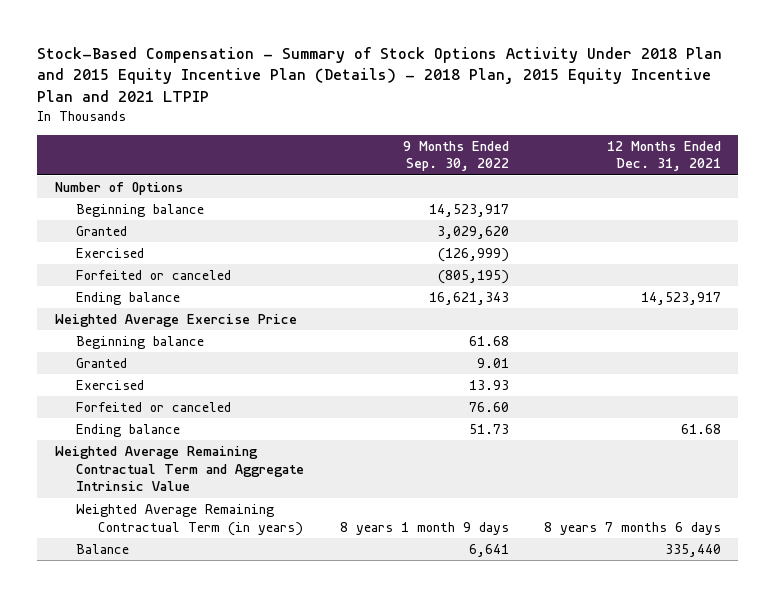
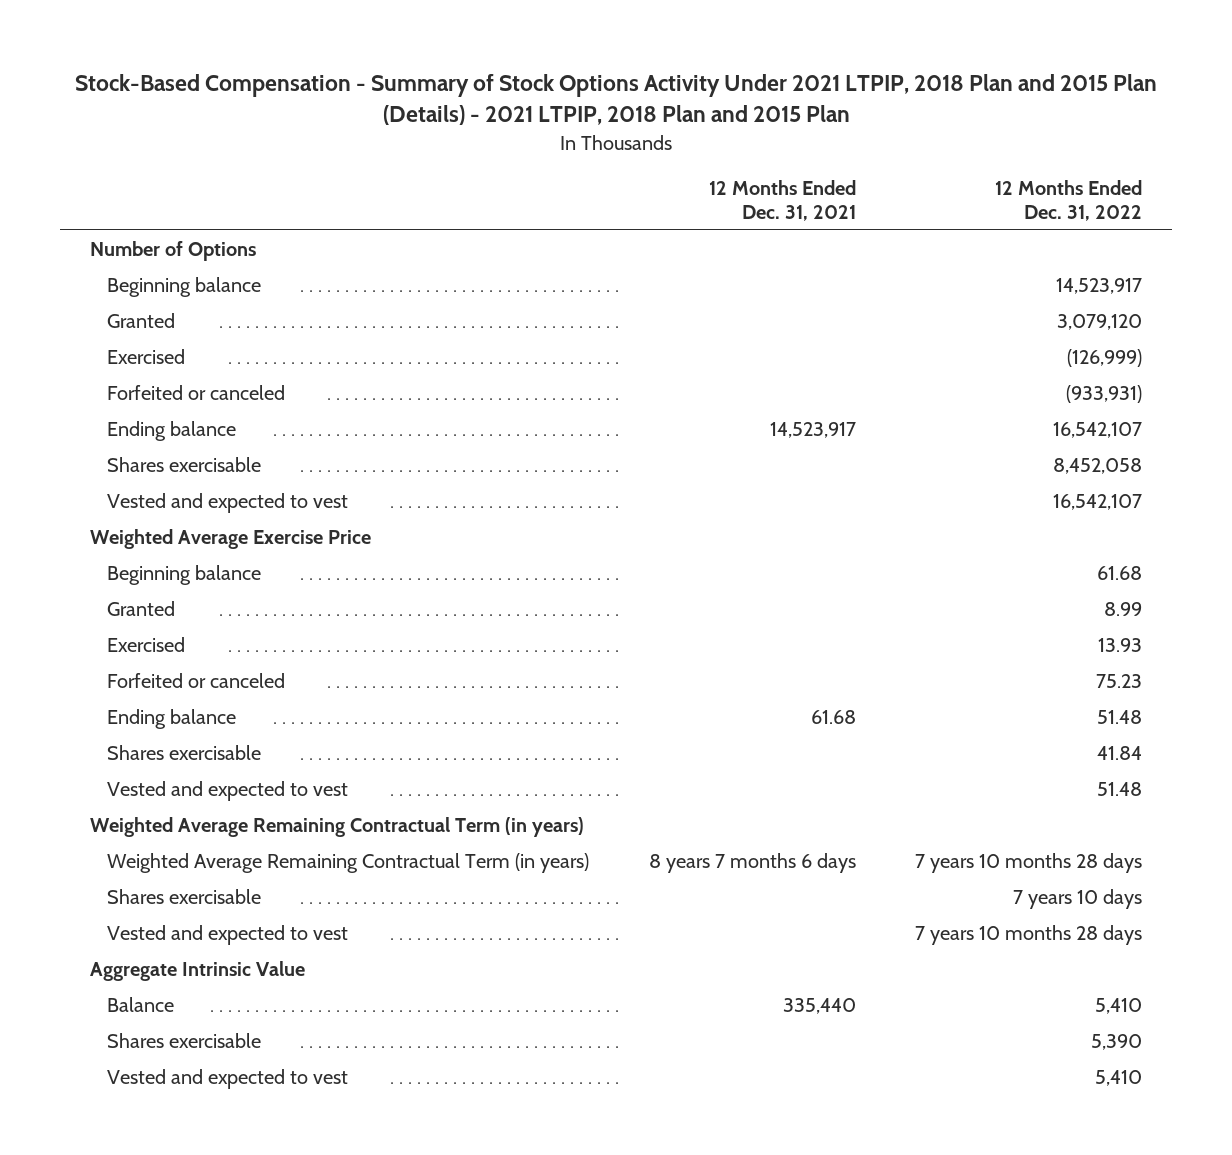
[37,46,723,103] Stock-Based Compensation - Summary of Stock Options Activity Under 2018 Plan and 2015 Equity Incentive Plan (Details) - 2018 Plan, 2015 Equity Incentive Plan and 2021 LTPIP -> [74,74,1157,126] Stock-Based Compensation - Summary of Stock Options Activity Under 2021 LTPIP, 2018 Plan and 2015 Plan (Details) - 2021 LTPIP, 2018 Plan and 2015 Plan
[402,140,509,172] 9 Months Ended Sep. 30, 2022 -> none
none -> [995,179,1143,222] 12 Months Ended Dec. 31, 2022
none -> [106,456,261,472] Shares exercisable
none -> [106,492,348,513] Vested and expected to vest
none -> [106,744,261,760] Shares exercisable
none -> [106,780,348,801] Vested and expected to vest
[54,445,305,492] Weighted Average Remaining Contractual Term and Aggregate Intrinsic Value -> [89,816,584,837] Weighted Average Remaining Contractual Term (in years)
none -> [106,888,261,904] Shares exercisable
none -> [106,924,348,945] Vested and expected to vest
none -> [89,960,305,981] Aggregate Intrinsic Value
none -> [106,1032,261,1048] Shares exercisable
none -> [106,1068,348,1089] Vested and expected to vest

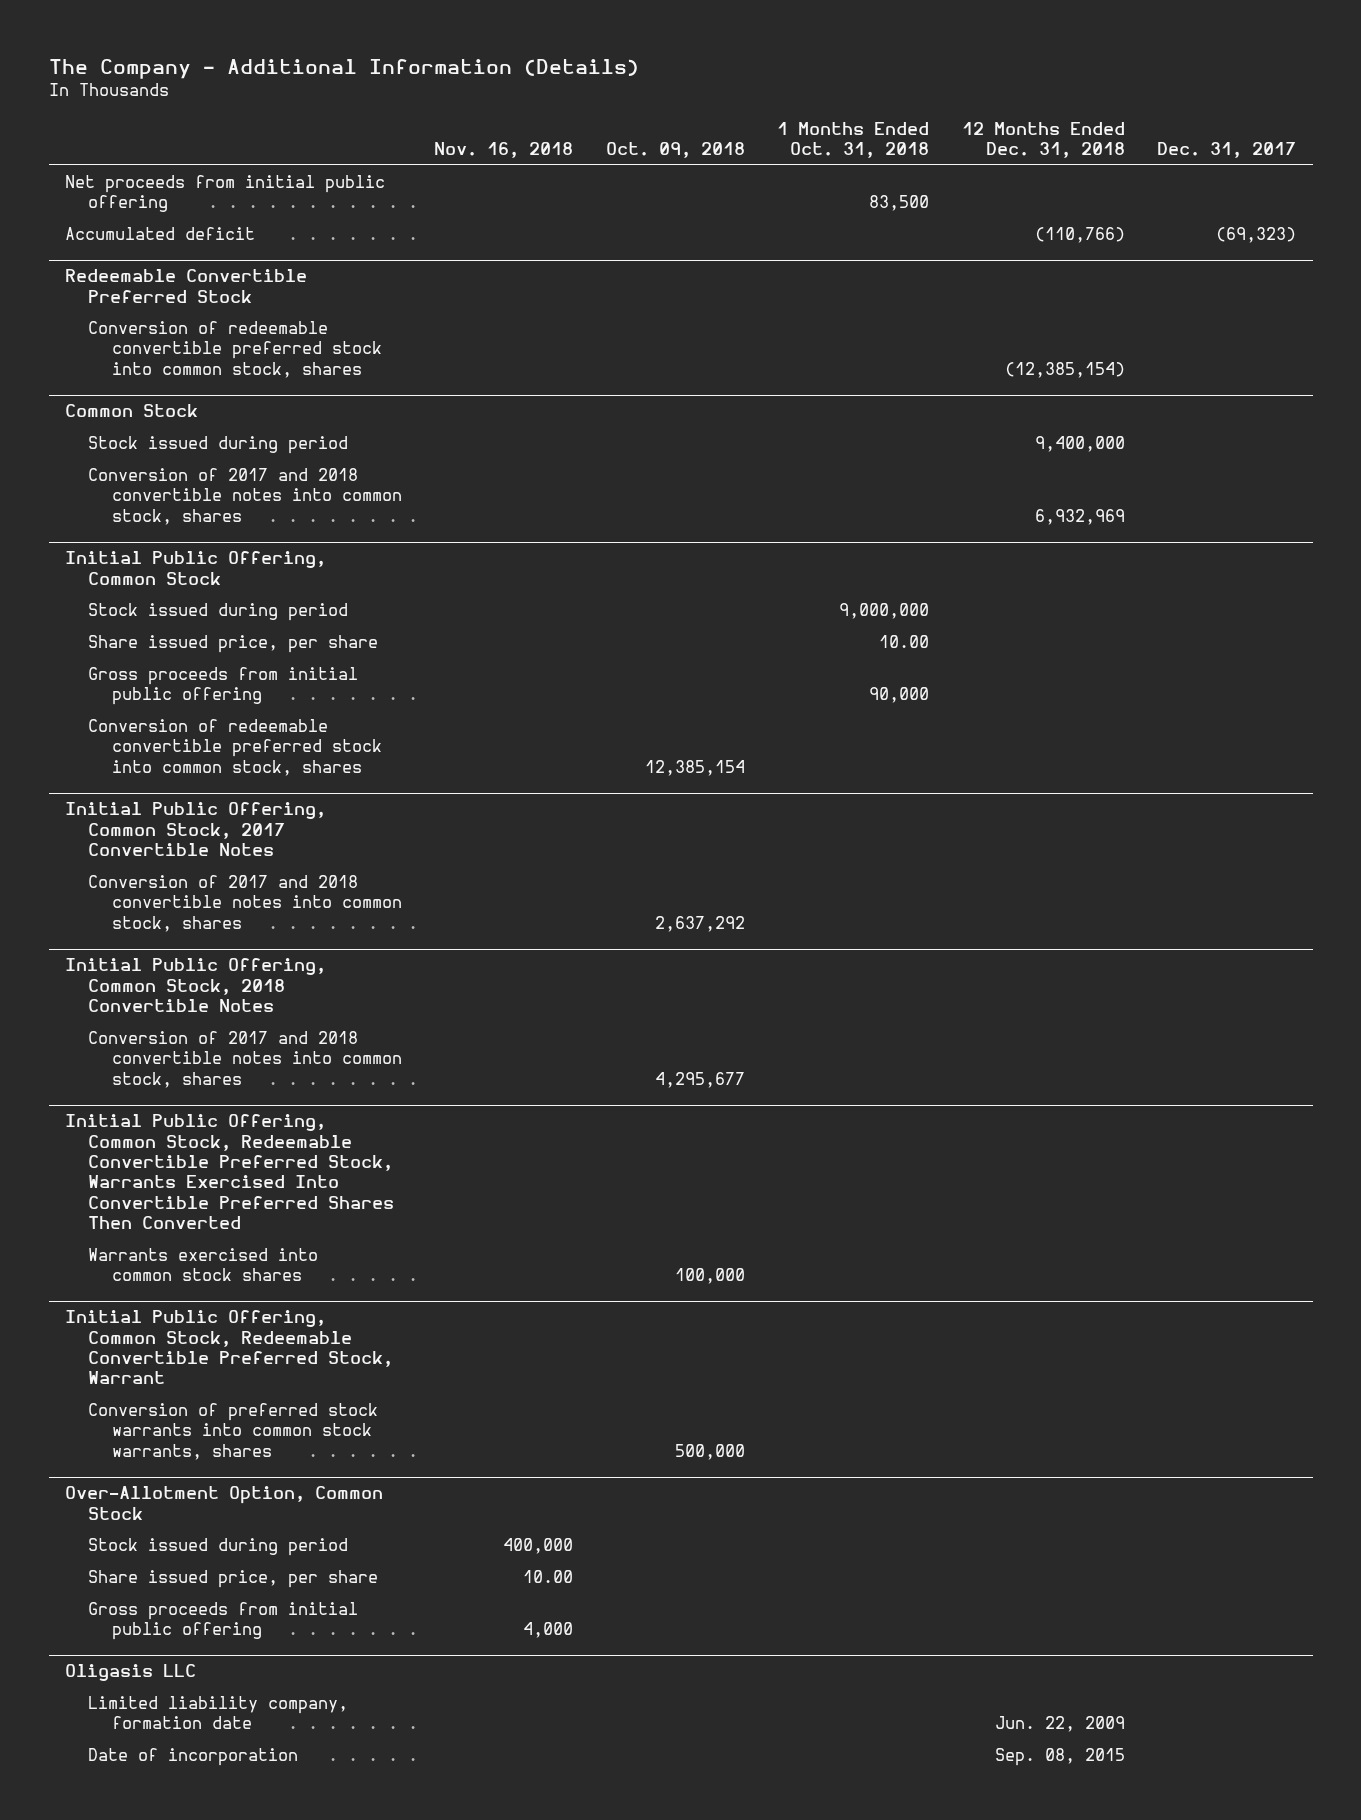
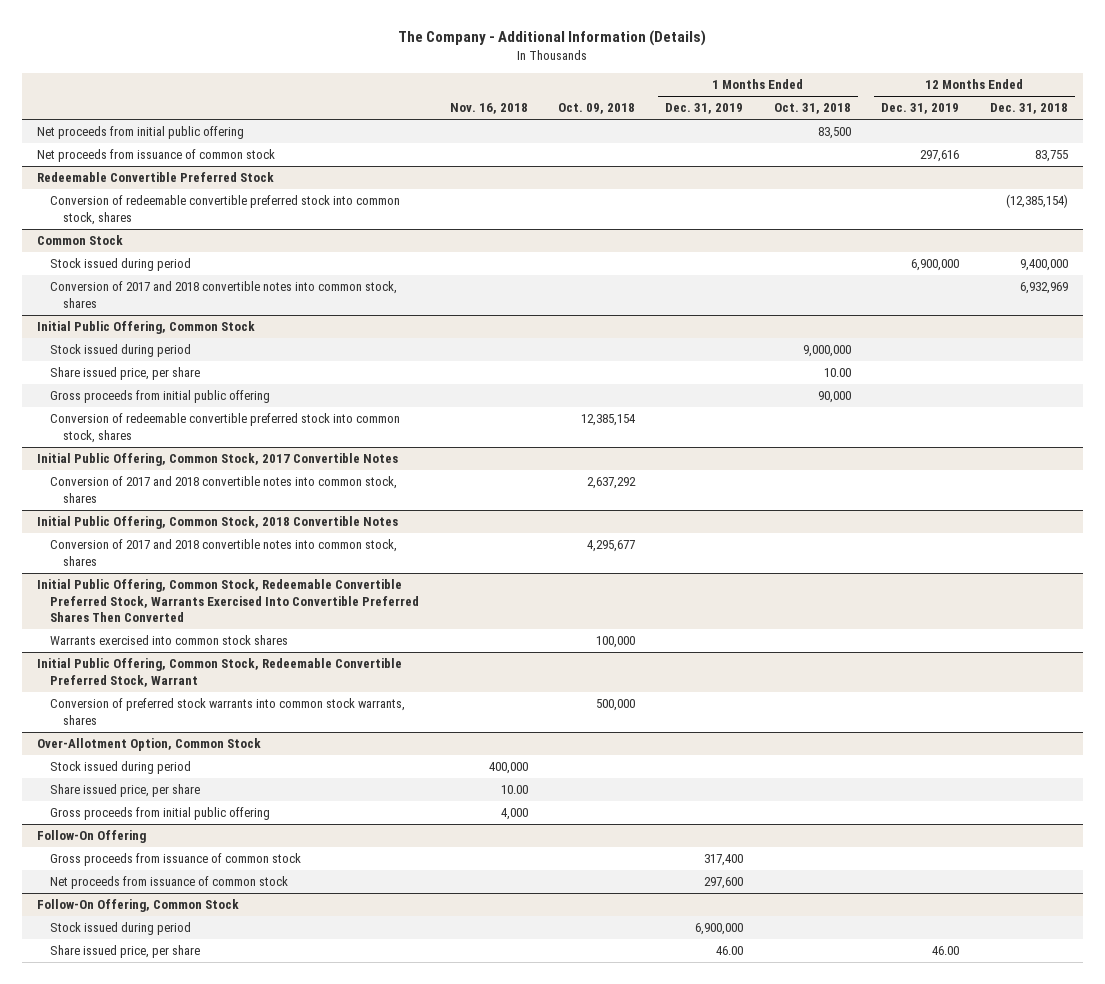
[1157,141,1297,158] Dec. 31, 2017 -> none
none -> [665,103,744,115] Dec. 31, 2019
none -> [881,103,960,115] Dec. 31, 2019
[64,227,255,241] Accumulated deficit -> none
none -> [37,149,276,163] Net proceeds from issuance of common stock
[64,1664,196,1682] Oligasis LLC -> none
[88,1696,349,1730] Limited liability company, formation date -> none
[88,1748,299,1767] Date of incorporation -> none
none -> [37,830,147,844] Follow-On Offering
none -> [50,853,302,867] Gross proceeds from issuance of common stock
none -> [50,876,289,890] Net proceeds from issuance of common stock
none -> [37,899,240,913] Follow-On Offering, Common Stock
none -> [50,922,192,936] Stock issued during period
none -> [50,945,201,959] Share issued price, per share

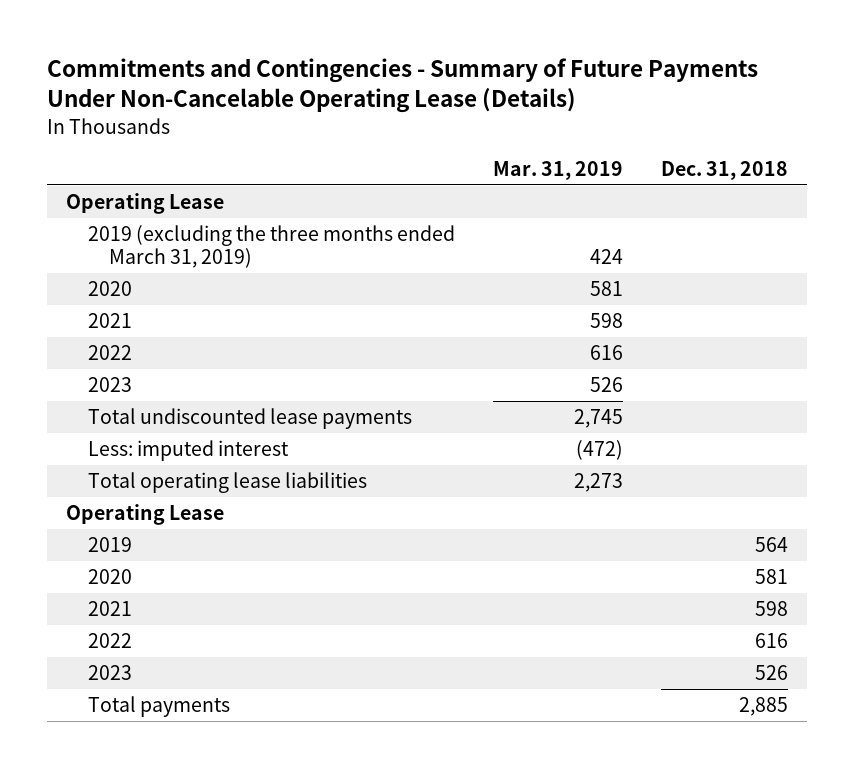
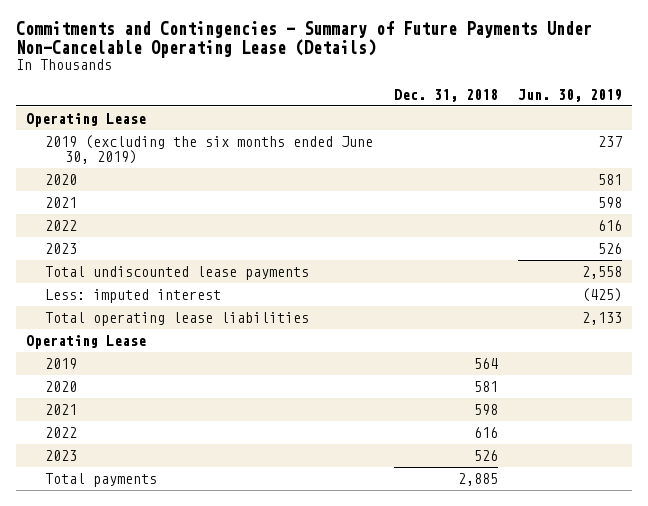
[492,160,623,180] Mar. 31, 2019 -> none
none -> [517,88,622,102] Jun. 30, 2019
[87,224,455,269] 2019 (excluding the three months ended March 31, 2019) -> [45,135,374,165] 2019 (excluding the six months ended June 30, 2019)

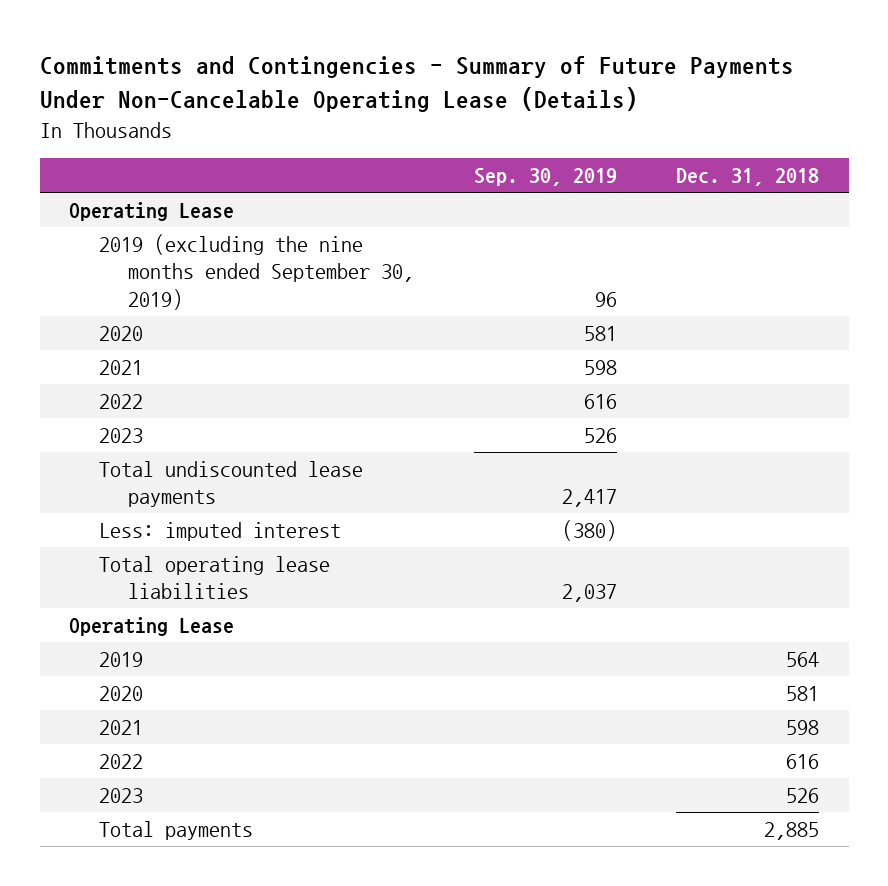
[517,88,622,102] Jun. 30, 2019 -> none
none -> [473,168,617,187] Sep. 30, 2019
[45,135,374,165] 2019 (excluding the six months ended June 30, 2019) -> [98,234,415,310] 2019 (excluding the nine months ended September 30, 2019)

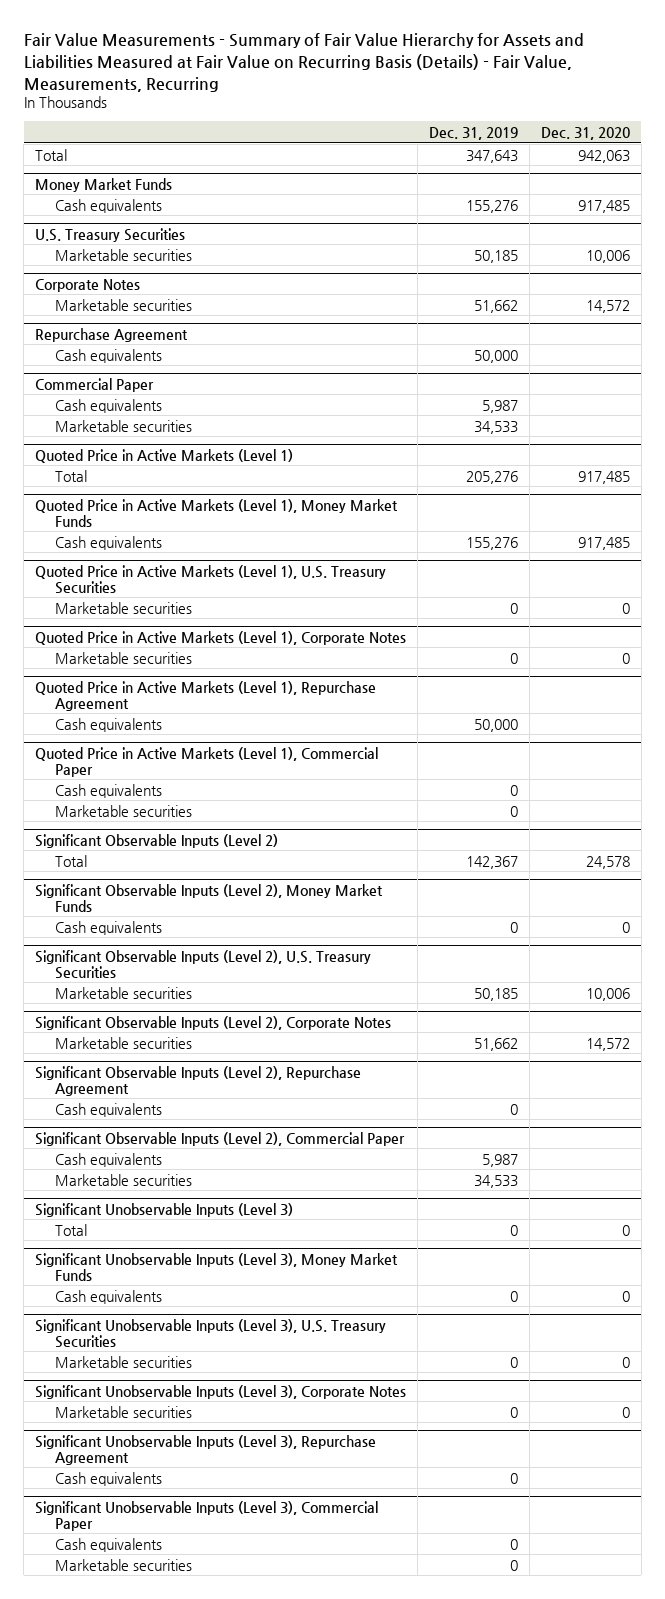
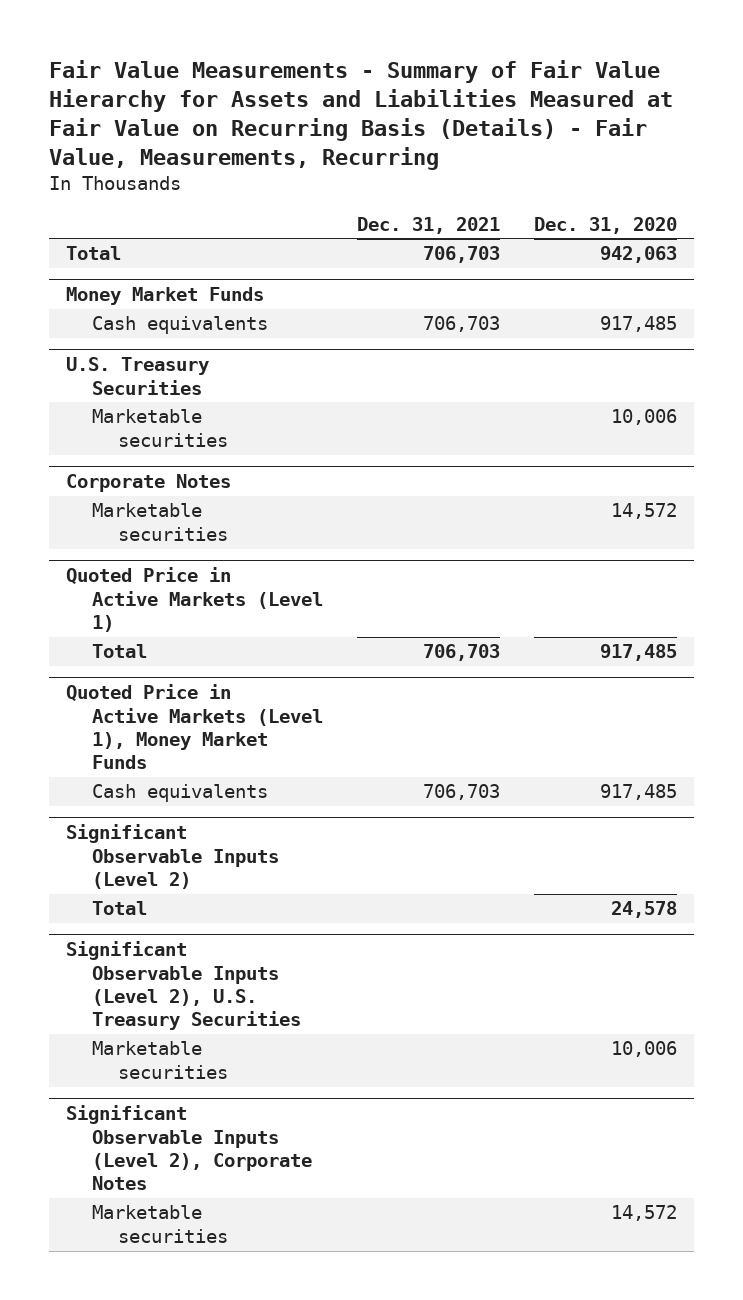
[429,126,519,140] Dec. 31, 2019 -> none
none -> [356,216,500,234] Dec. 31, 2021
[35,327,189,342] Repurchase Agreement -> none
[55,348,163,363] Cash equivalents -> none
[35,377,155,392] Commercial Paper -> none
[55,398,163,413] Cash equivalents -> none
[55,419,193,432] Marketable securities -> none
[35,564,387,594] Quoted Price in Active Markets (Level 1), U.S. Treasury Securities -> none
[55,601,193,614] Marketable securities -> none
[35,630,407,645] Quoted Price in Active Markets (Level 1), Corporate Notes -> none
[55,651,193,664] Marketable securities -> none
[35,680,377,711] Quoted Price in Active Markets (Level 1), Repurchase Agreement -> none
[55,717,163,732] Cash equivalents -> none
[35,746,379,777] Quoted Price in Active Markets (Level 1), Commercial Paper -> none
[55,783,163,798] Cash equivalents -> none
[55,804,193,817] Marketable securities -> none
[35,883,384,912] Significant Observable Inputs (Level 2), Money Market Funds -> none
[55,920,163,935] Cash equivalents -> none
[35,1065,362,1096] Significant Observable Inputs (Level 2), Repurchase Agreement -> none
[55,1102,163,1117] Cash equivalents -> none
[35,1131,406,1146] Significant Observable Inputs (Level 2), Commercial Paper -> none
[55,1152,163,1167] Cash equivalents -> none
[55,1173,193,1186] Marketable securities -> none
[35,1202,294,1217] Significant Unobservable Inputs (Level 3) -> none
[55,1223,88,1236] Total -> none
[35,1252,399,1281] Significant Unobservable Inputs (Level 3), Money Market Funds -> none
[55,1289,163,1304] Cash equivalents -> none
[35,1318,387,1348] Significant Unobservable Inputs (Level 3), U.S. Treasury Securities -> none
[55,1355,193,1368] Marketable securities -> none
[35,1384,407,1399] Significant Unobservable Inputs (Level 3), Corporate Notes -> none
[55,1405,193,1418] Marketable securities -> none
[35,1434,377,1465] Significant Unobservable Inputs (Level 3), Repurchase Agreement -> none
[55,1471,163,1486] Cash equivalents -> none
[35,1500,379,1531] Significant Unobservable Inputs (Level 3), Commercial Paper -> none
[55,1537,163,1552] Cash equivalents -> none
[55,1558,193,1571] Marketable securities -> none

